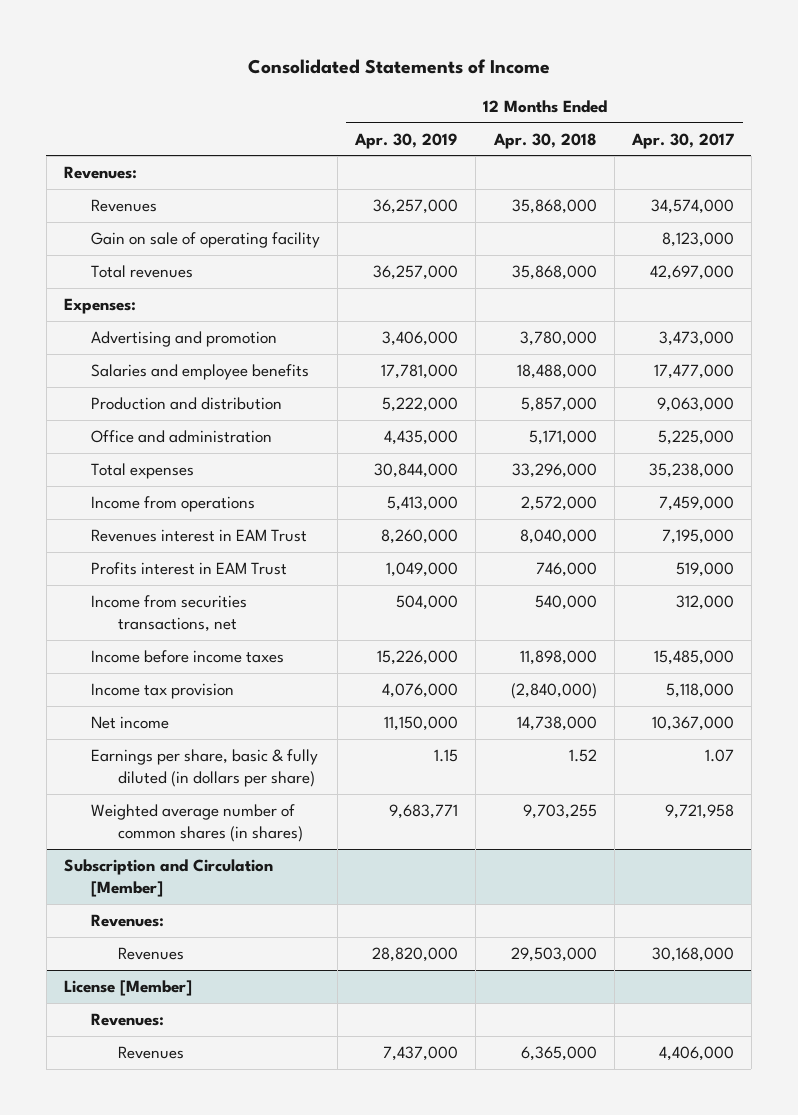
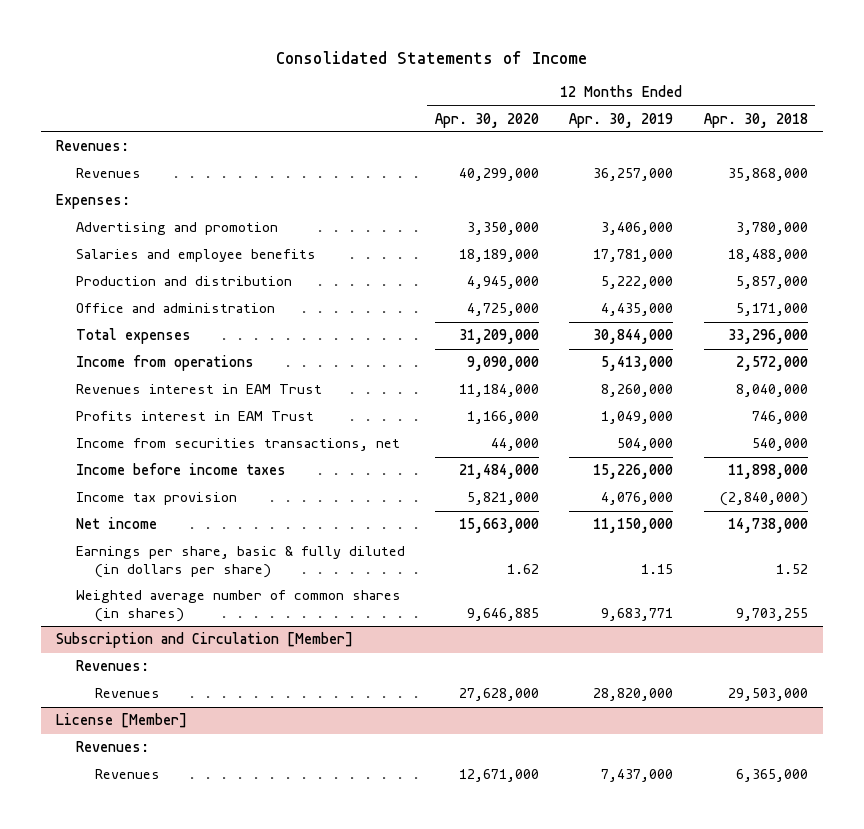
[630,132,734,149] Apr. 30, 2017 -> none
none -> [434,112,539,128] Apr. 30, 2020
[90,232,320,249] Gain on sale of operating facility -> none
[90,265,193,279] Total revenues -> none

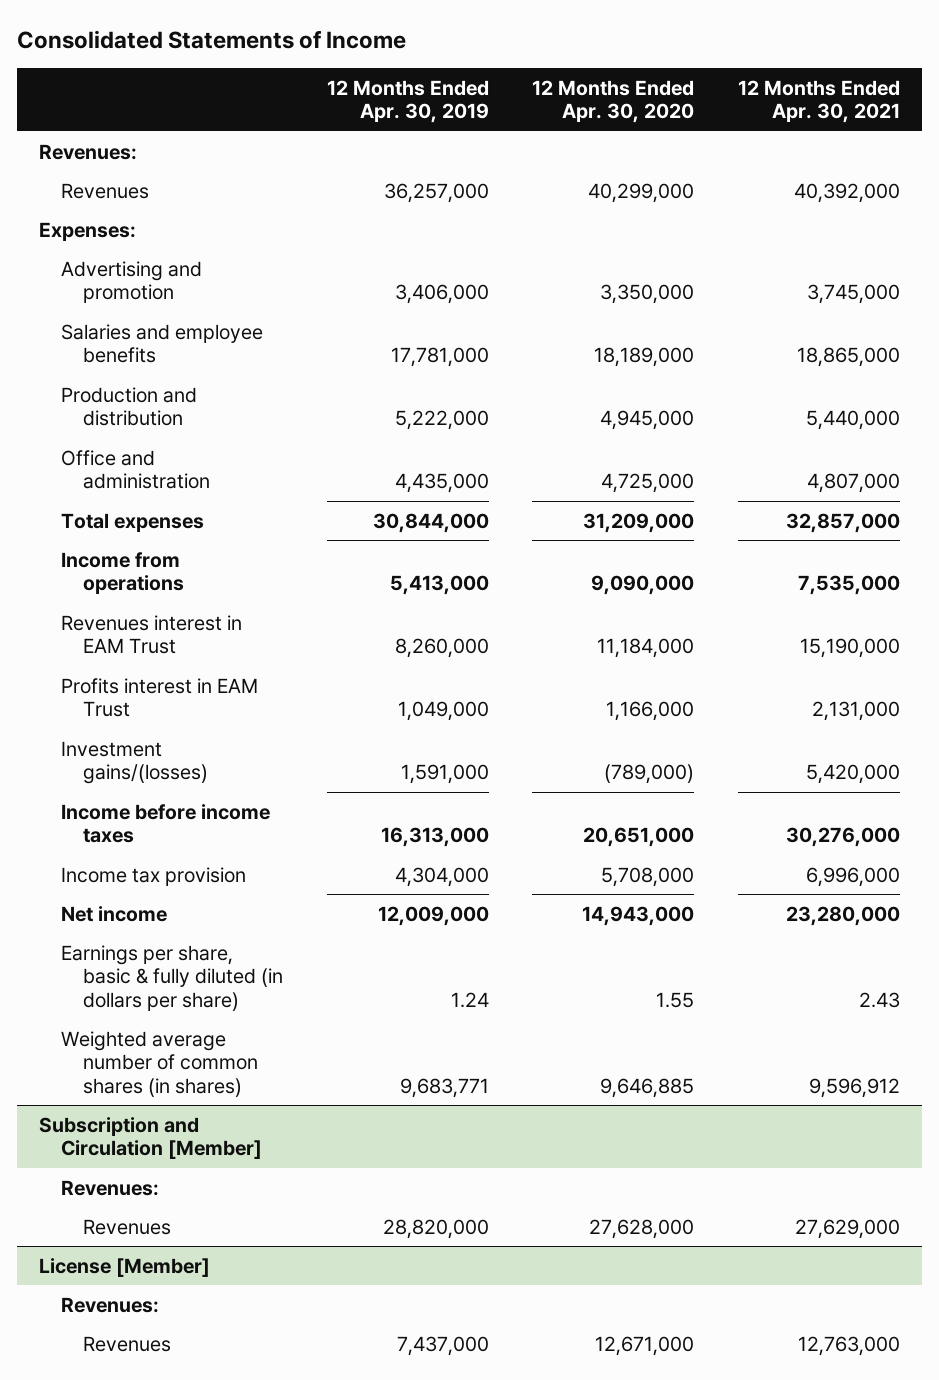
[703,112,808,128] Apr. 30, 2018 -> none
none -> [738,79,901,124] 12 Months Ended Apr. 30, 2021
[75,438,400,452] Income from securities transactions, net -> none
none -> [60,740,209,785] Investment gains/(losses)
[458,464,539,480] 21,484,000 -> [583,827,695,848] 20,651,000
[593,464,674,480] 15,226,000 -> [380,827,489,848] 16,313,000
[466,492,539,506] 5,821,000 -> [601,866,695,887] 5,708,000
[601,492,674,506] 4,076,000 -> [394,866,489,887] 4,304,000
[458,518,539,534] 15,663,000 -> [582,905,695,926] 14,943,000
[593,518,674,534] 11,150,000 -> [377,905,489,926] 12,009,000
[506,563,539,574] 1.62 -> [656,991,695,1008] 1.55
[641,563,674,574] 1.15 -> [450,991,489,1008] 1.24

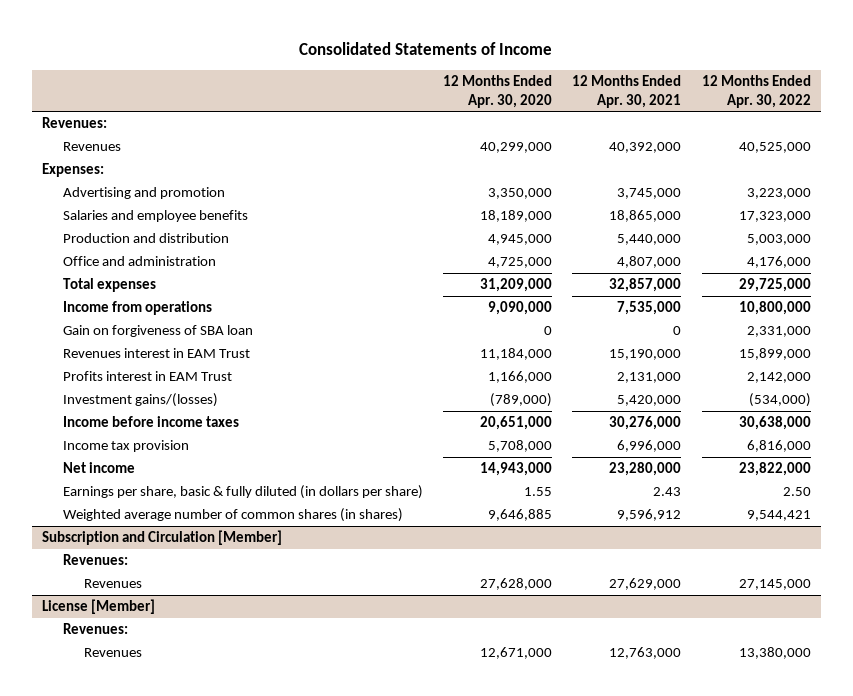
[326,79,489,124] 12 Months Ended Apr. 30, 2019 -> none
none -> [701,75,811,108] 12 Months Ended Apr. 30, 2022
none -> [62,325,253,338] Gain on forgiveness of SBA loan

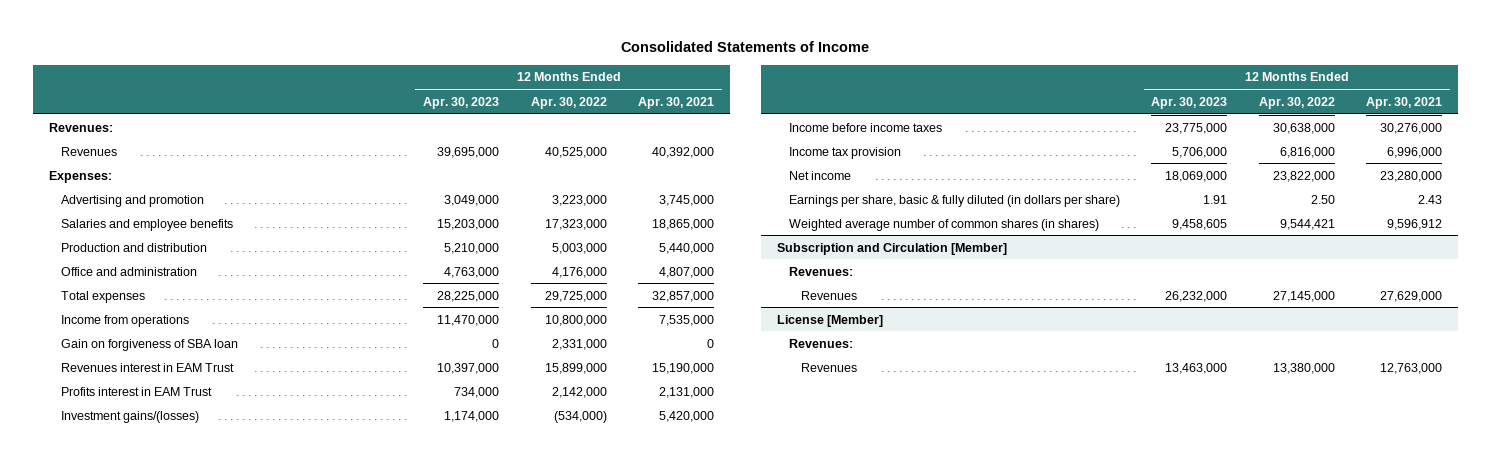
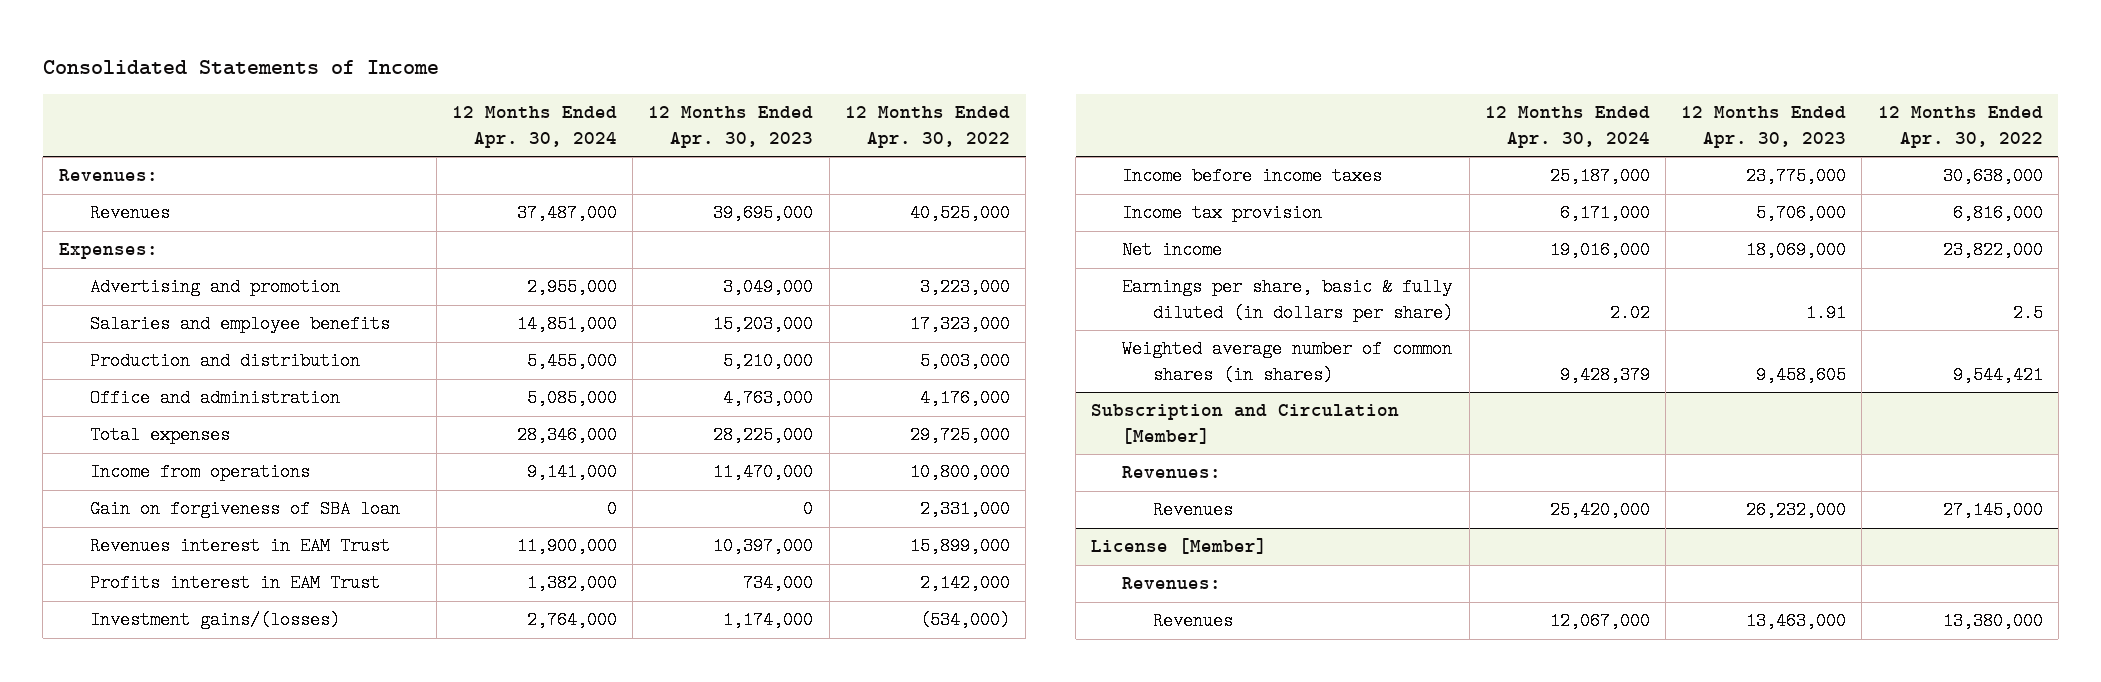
[637,96,714,109] Apr. 30, 2021 -> none
none -> [452,106,618,149] 12 Months Ended Apr. 30, 2024
[1310,194,1335,204] 2.50 -> [2012,304,2043,323] 2.5

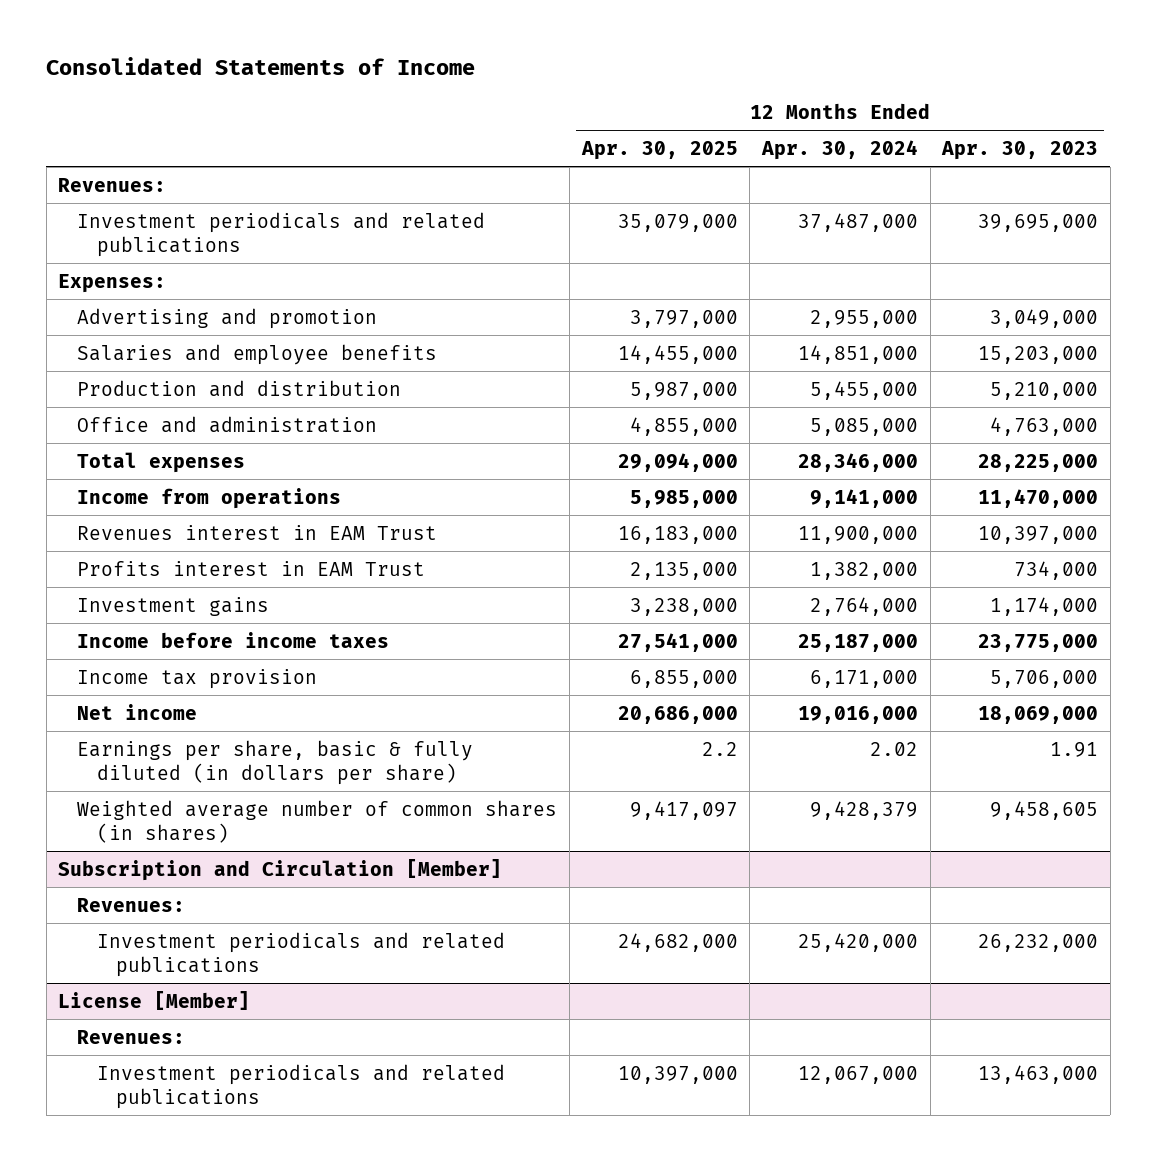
[844,106,1010,149] 12 Months Ended Apr. 30, 2022 -> none
none -> [580,140,738,160] Apr. 30, 2025
[89,204,170,223] Revenues -> [77,211,486,257] Investment periodicals and related publications
[89,500,400,519] Gain on forgiveness of SBA loan -> none
[89,611,340,630] Investment gains/(losses) -> [77,596,270,616] Investment gains
[1153,501,1234,520] Revenues -> [96,931,505,977] Investment periodicals and related publications
[1153,612,1234,631] Revenues -> [96,1063,505,1109] Investment periodicals and related publications

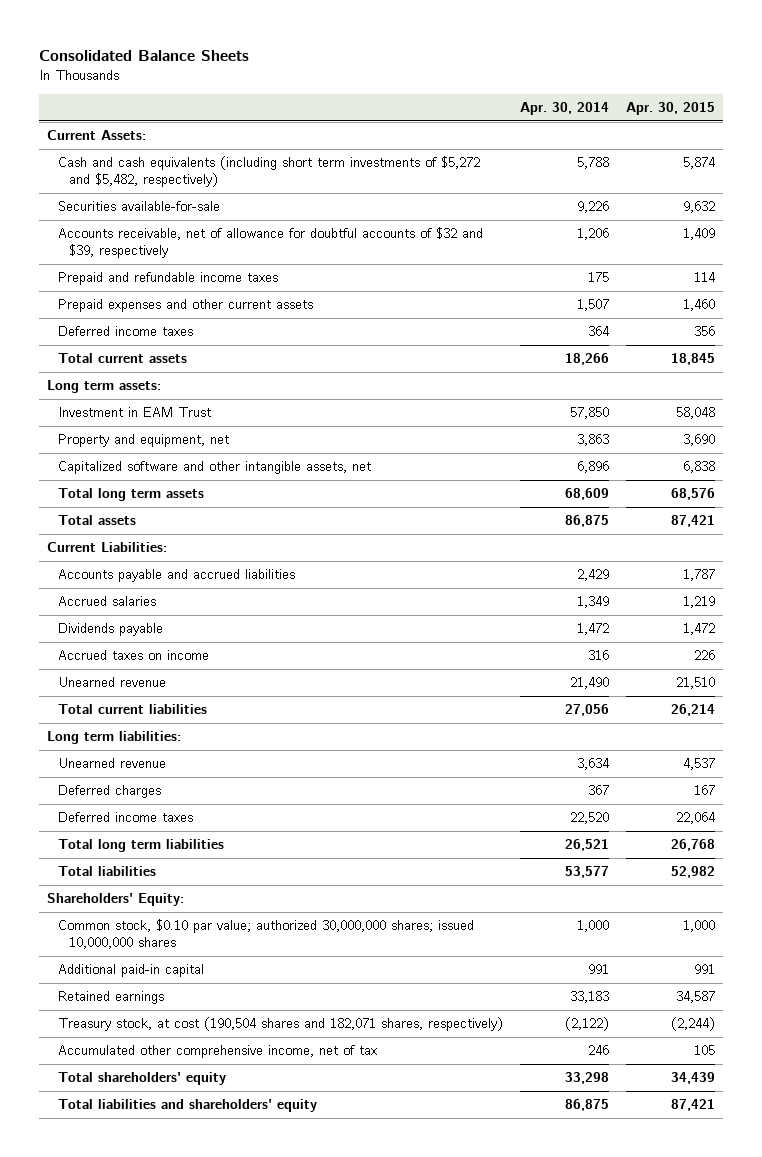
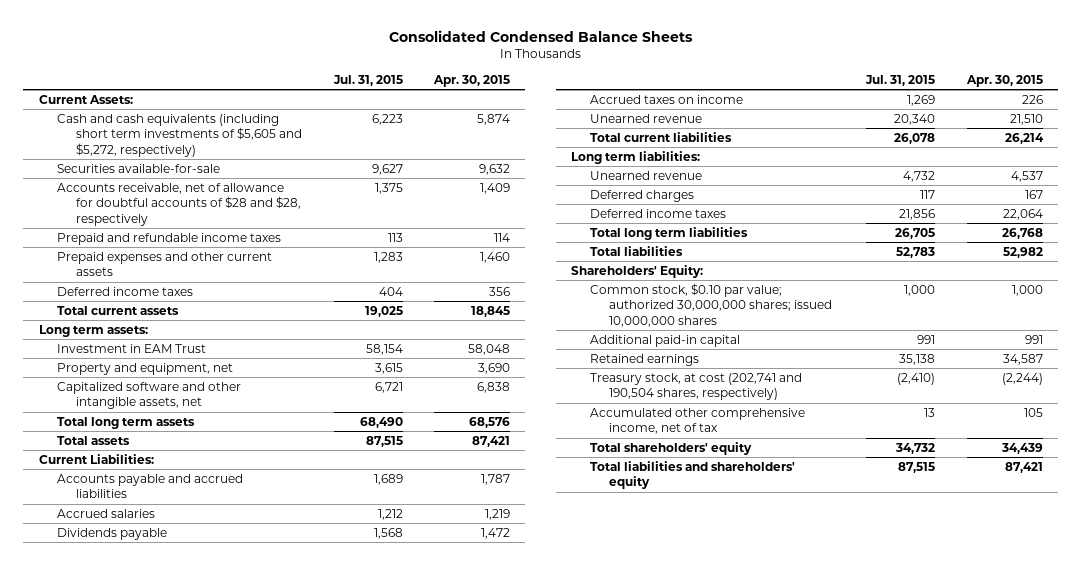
[38,49,249,61] Consolidated Balance Sheets -> [388,29,693,42] Consolidated Condensed Balance Sheets
[520,102,610,116] Apr. 30, 2014 -> none
none -> [332,74,403,86] Jul. 31, 2015
[58,156,481,188] Cash and cash equivalents (including short term investments of $5,272 and $5,482, respectively) -> [57,113,303,157] Cash and cash equivalents (including short term investments of $5,605 and $5,272, respectively)
[58,227,484,259] Accounts receivable, net of allowance for doubtful accounts of $32 and $39, respectively -> [57,182,302,226] Accounts receivable, net of allowance for doubtful accounts of $28 and $28, respectively
[58,1017,504,1032] Treasury stock, at cost (190,504 shares and 182,071 shares, respectively) -> [590,372,803,401] Treasury stock, at cost (202,741 and 190,504 shares, respectively)

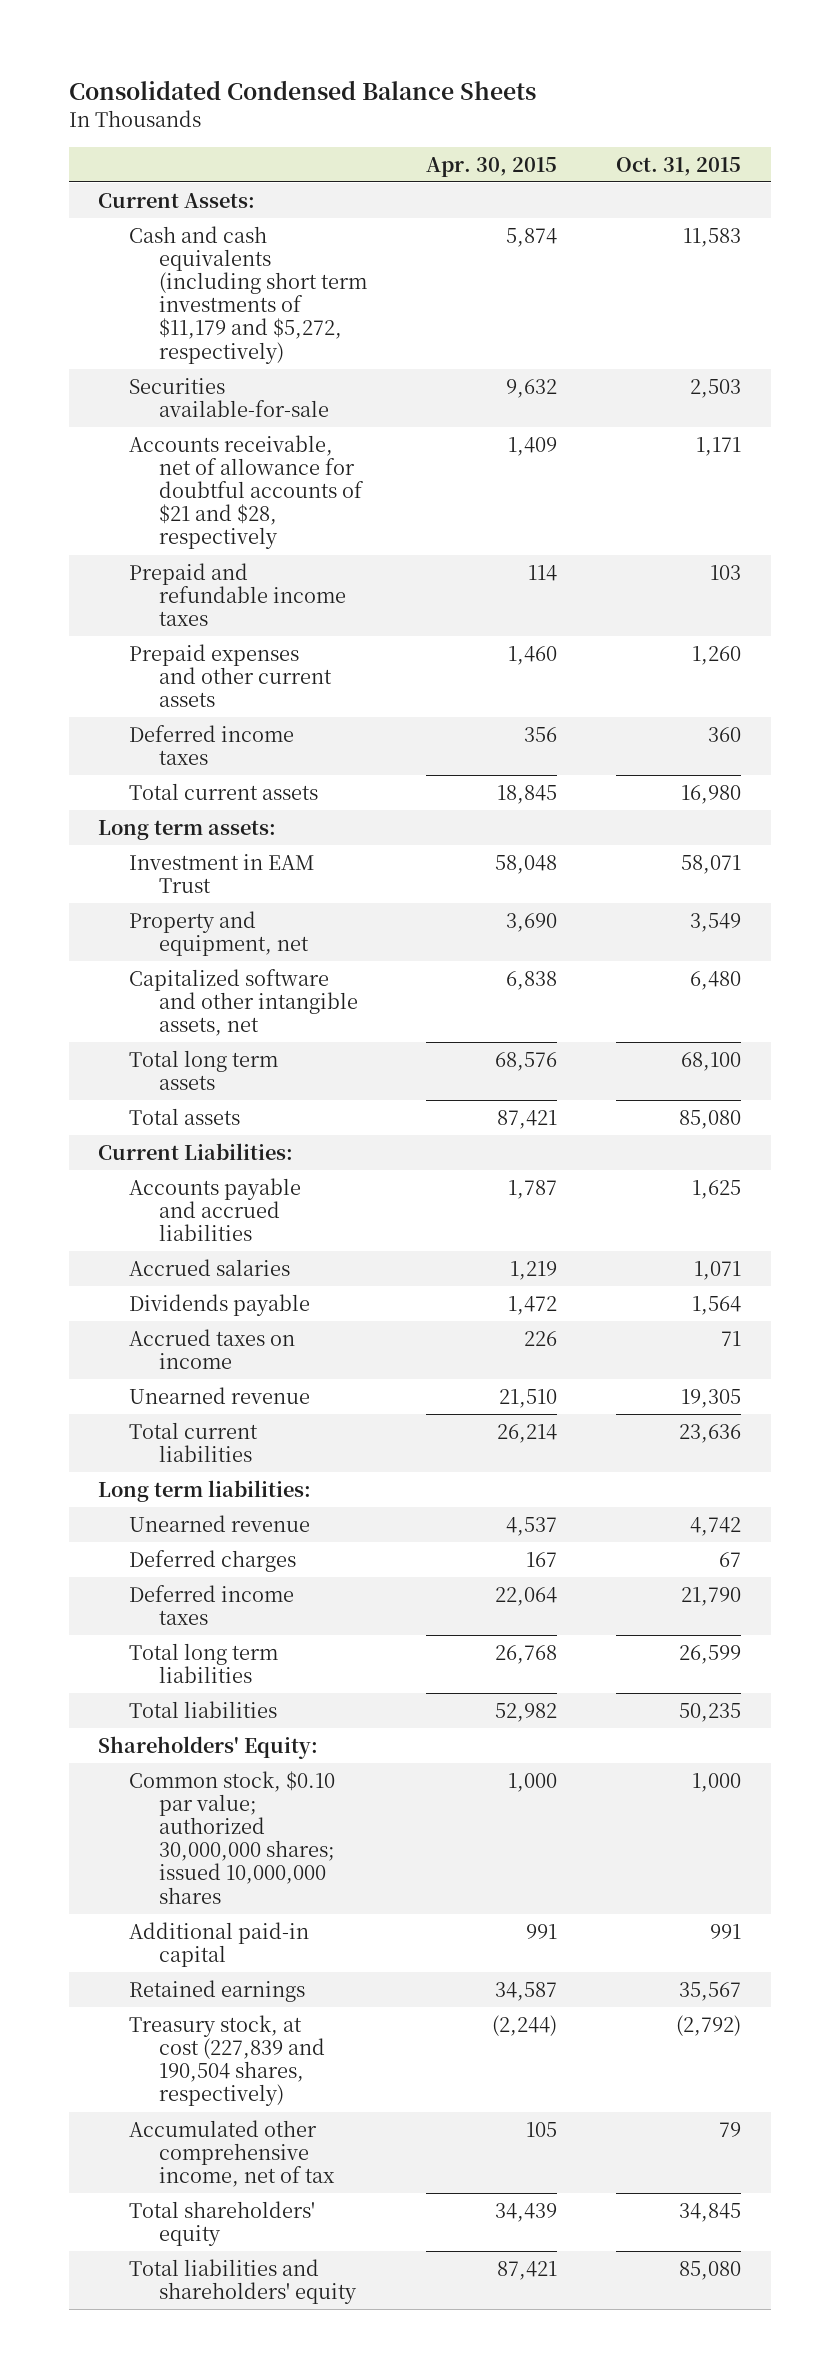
[332,74,403,86] Jul. 31, 2015 -> none
none -> [616,156,742,176] Oct. 31, 2015
[57,113,303,157] Cash and cash equivalents (including short term investments of $5,605 and $5,272, respectively) -> [128,225,367,364] Cash and cash equivalents (including short term investments of $11,179 and $5,272, respectively)
[57,182,302,226] Accounts receivable, net of allowance for doubtful accounts of $28 and $28, respectively -> [128,434,364,550] Accounts receivable, net of allowance for doubtful accounts of $21 and $28, respectively
[590,372,803,401] Treasury stock, at cost (202,741 and 190,504 shares, respectively) -> [128,2014,325,2107] Treasury stock, at cost (227,839 and 190,504 shares, respectively)

